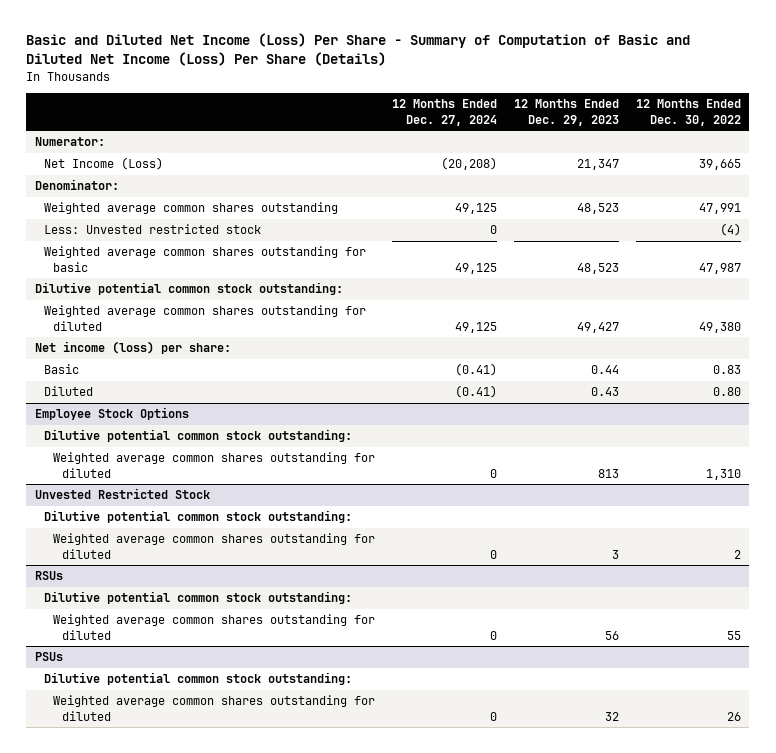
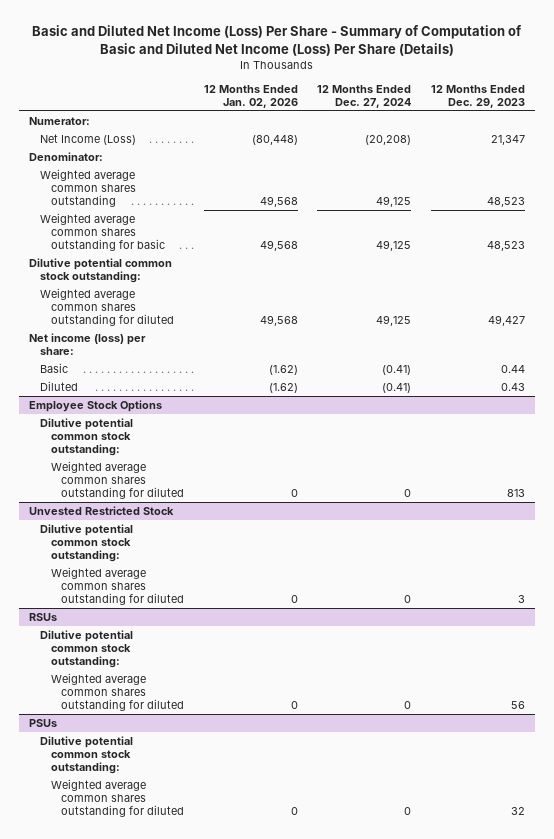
[635,99,741,126] 12 Months Ended Dec. 30, 2022 -> none
none -> [203,84,298,108] 12 Months Ended Jan. 02, 2026
[43,224,261,235] Less: Unvested restricted stock -> none

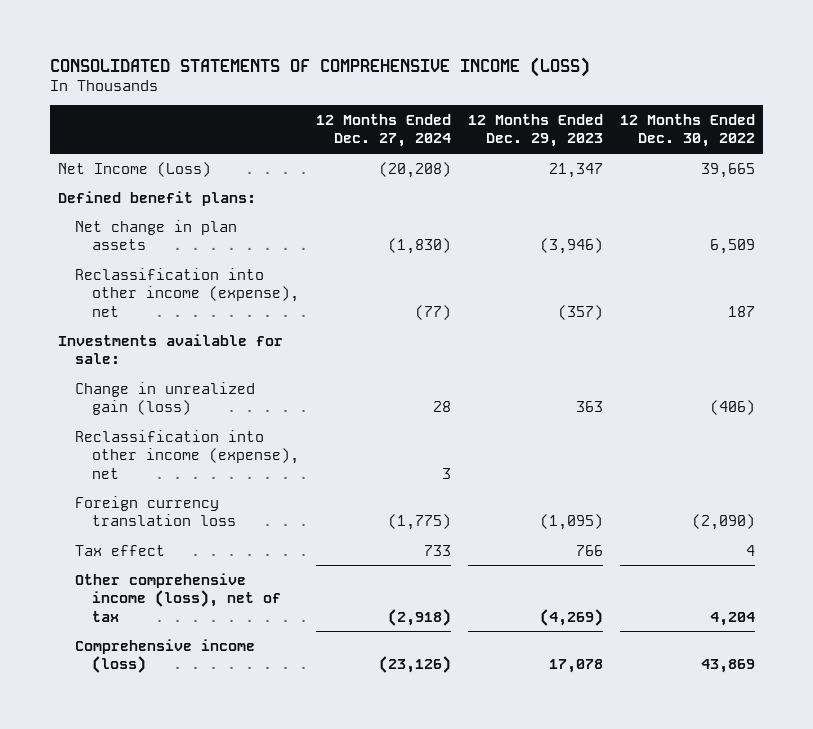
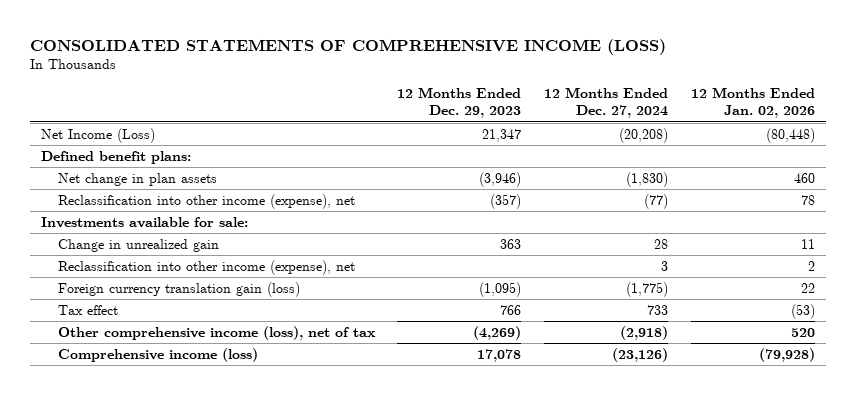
[619,113,755,148] 12 Months Ended Dec. 30, 2022 -> none
none -> [690,87,815,119] 12 Months Ended Jan. 02, 2026
[75,381,256,416] Change in unrealized gain (loss) -> [57,238,219,252] Change in unrealized gain
[75,495,237,527] Foreign currency translation loss -> [57,281,300,297] Foreign currency translation gain (loss)

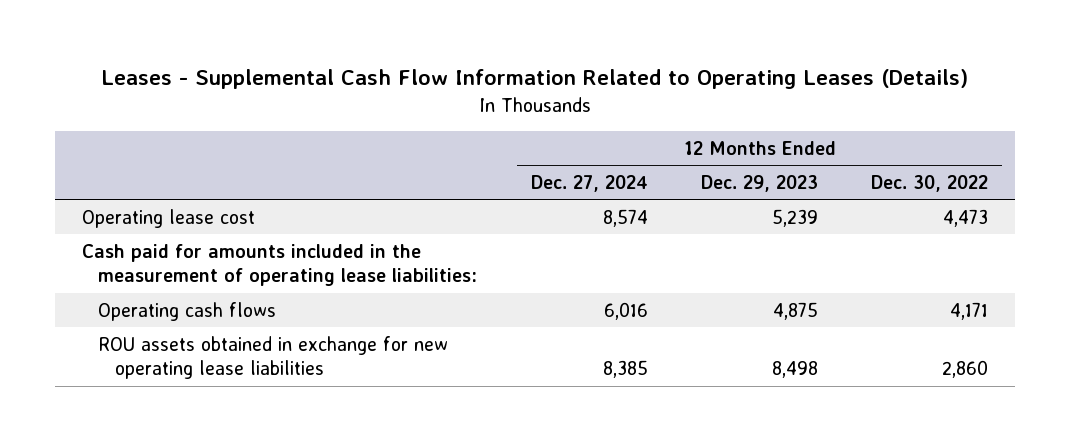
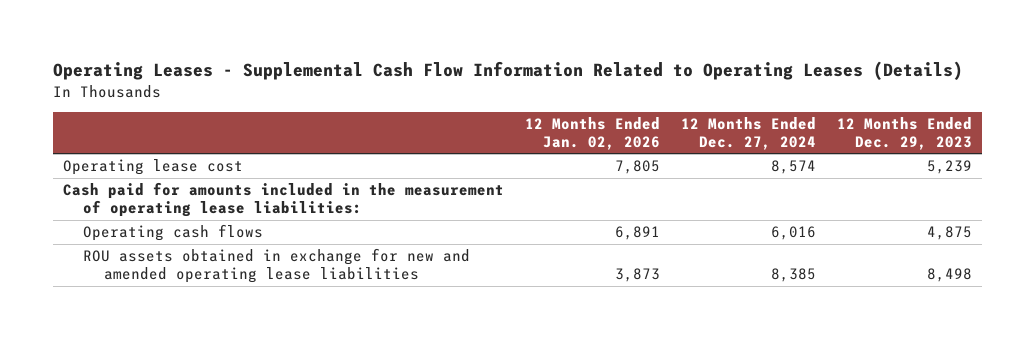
[101,69,969,90] Leases - Supplemental Cash Flow Information Related to Operating Leases (Details) -> [52,61,963,81] Operating Leases - Supplemental Cash Flow Information Related to Operating Leases (Details)
[871,174,989,192] Dec. 30, 2022 -> none
none -> [524,117,660,150] 12 Months Ended Jan. 02, 2026
[98,335,449,380] ROU assets obtained in exchange for new operating lease liabilities -> [83,248,471,283] ROU assets obtained in exchange for new and amended operating lease liabilities

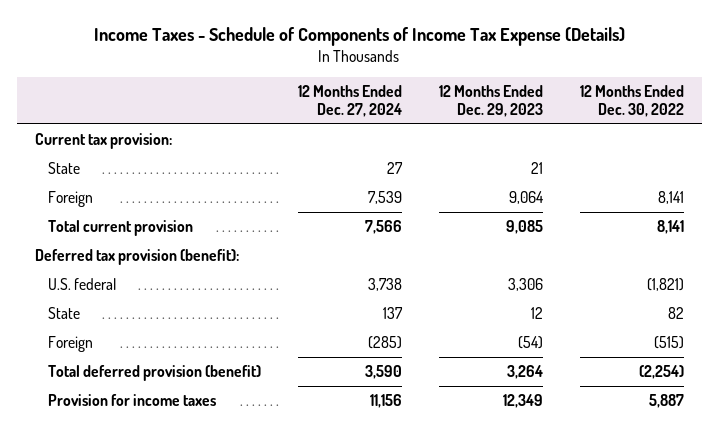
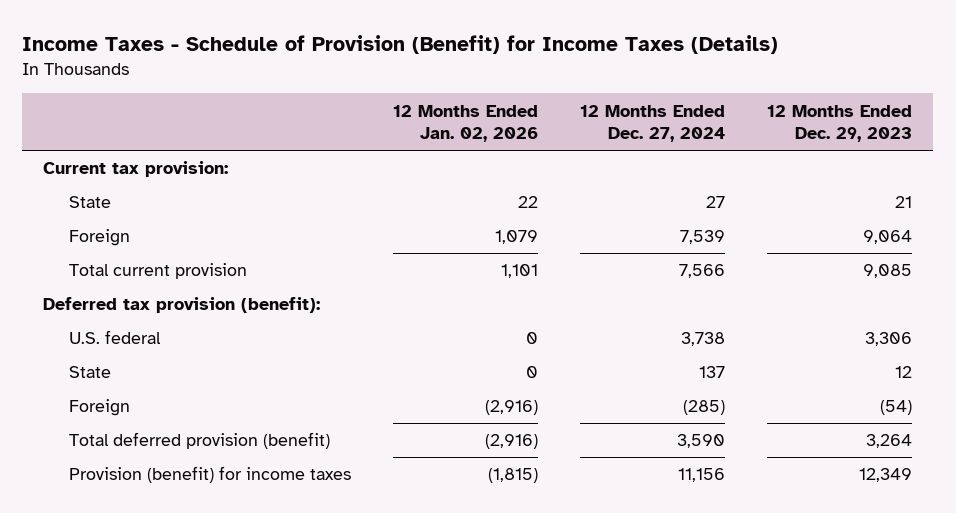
[94,26,626,46] Income Taxes - Schedule of Components of Income Tax Expense (Details) -> [22,34,779,54] Income Taxes - Schedule of Provision (Benefit) for Income Taxes (Details)
[579,85,684,118] 12 Months Ended Dec. 30, 2022 -> none
none -> [392,104,538,142] 12 Months Ended Jan. 02, 2026
[47,394,216,407] Provision for income taxes -> [68,466,351,484] Provision (benefit) for income taxes

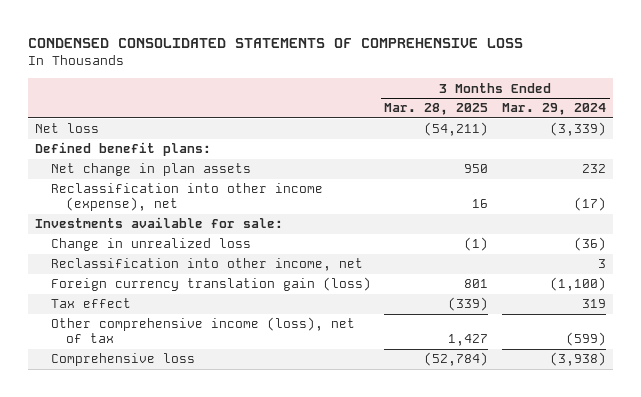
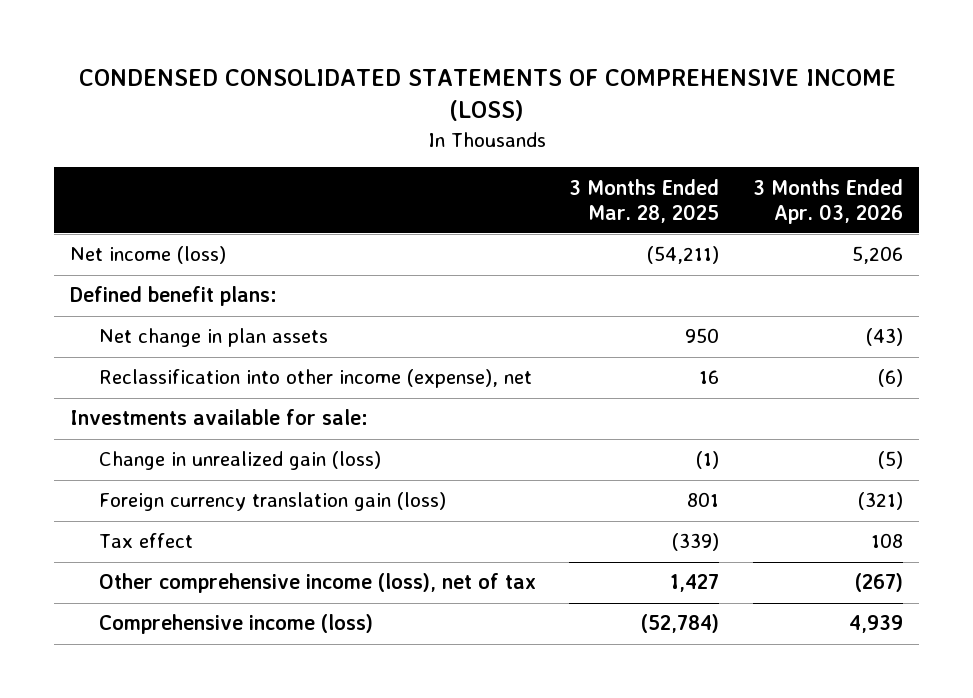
[28,38,524,49] CONDENSED CONSOLIDATED STATEMENTS OF COMPREHENSIVE LOSS -> [78,69,896,122] CONDENSED CONSOLIDATED STATEMENTS OF COMPREHENSIVE INCOME (LOSS)
[502,103,607,116] Mar. 29, 2024 -> none
none -> [752,178,903,224] 3 Months Ended Apr. 03, 2026
[35,123,100,134] Net loss -> [70,246,227,265] Net income (loss)
[50,258,363,272] Reclassification into other income, net -> none
[50,238,251,252] Change in unrealized loss -> [99,451,382,471] Change in unrealized gain (loss)
[50,353,195,367] Comprehensive loss -> [99,614,374,635] Comprehensive income (loss)

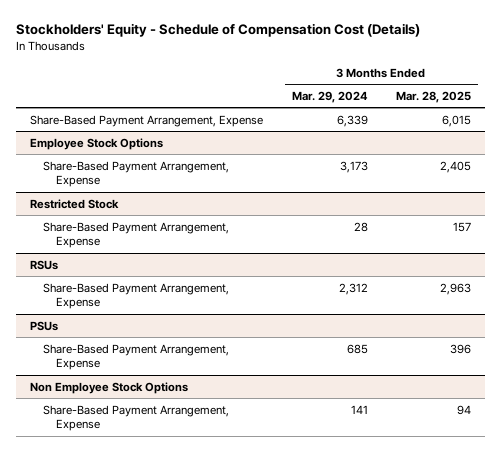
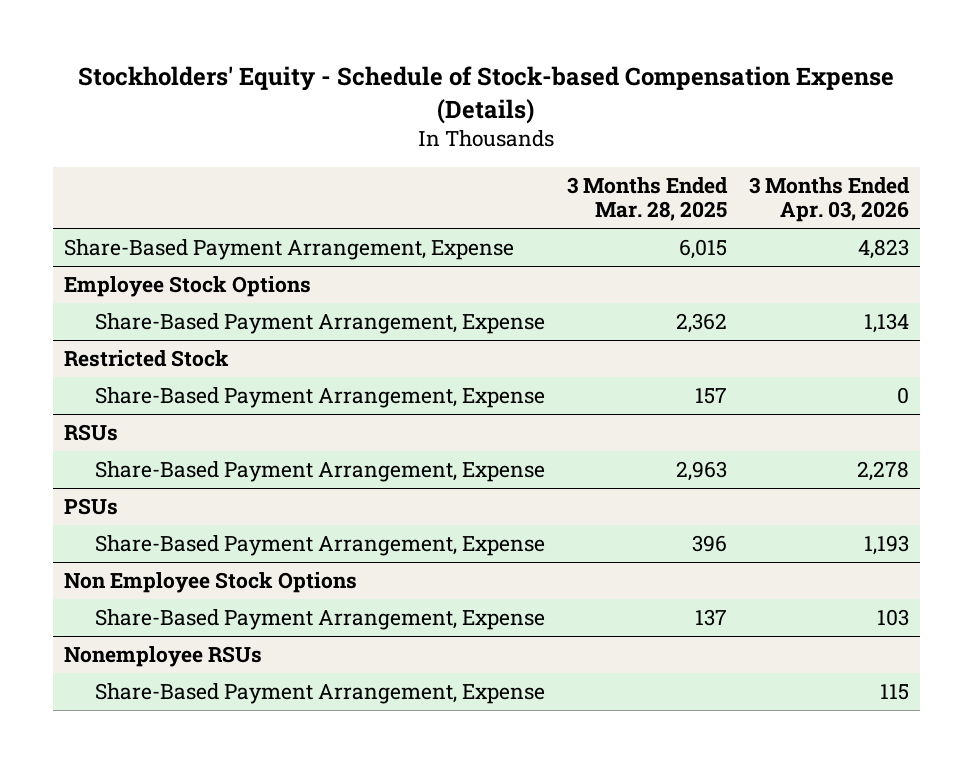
[16,22,421,37] Stockholders' Equity - Schedule of Compensation Cost (Details) -> [78,66,895,124] Stockholders' Equity - Schedule of Stock-based Compensation Expense (Details)
[291,90,368,103] Mar. 29, 2024 -> none
none -> [748,176,910,223] 3 Months Ended Apr. 03, 2026
[440,160,472,173] 2,405 -> [676,312,728,333] 2,362
[457,404,472,415] 94 -> [695,608,728,626] 137
none -> [63,645,262,667] Nonemployee RSUs
none -> [95,682,546,704] Share-Based Payment Arrangement, Expense

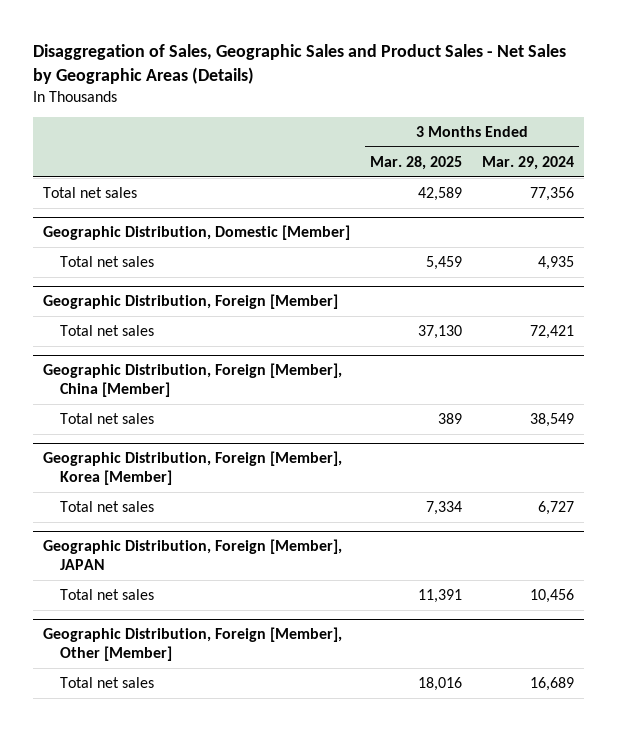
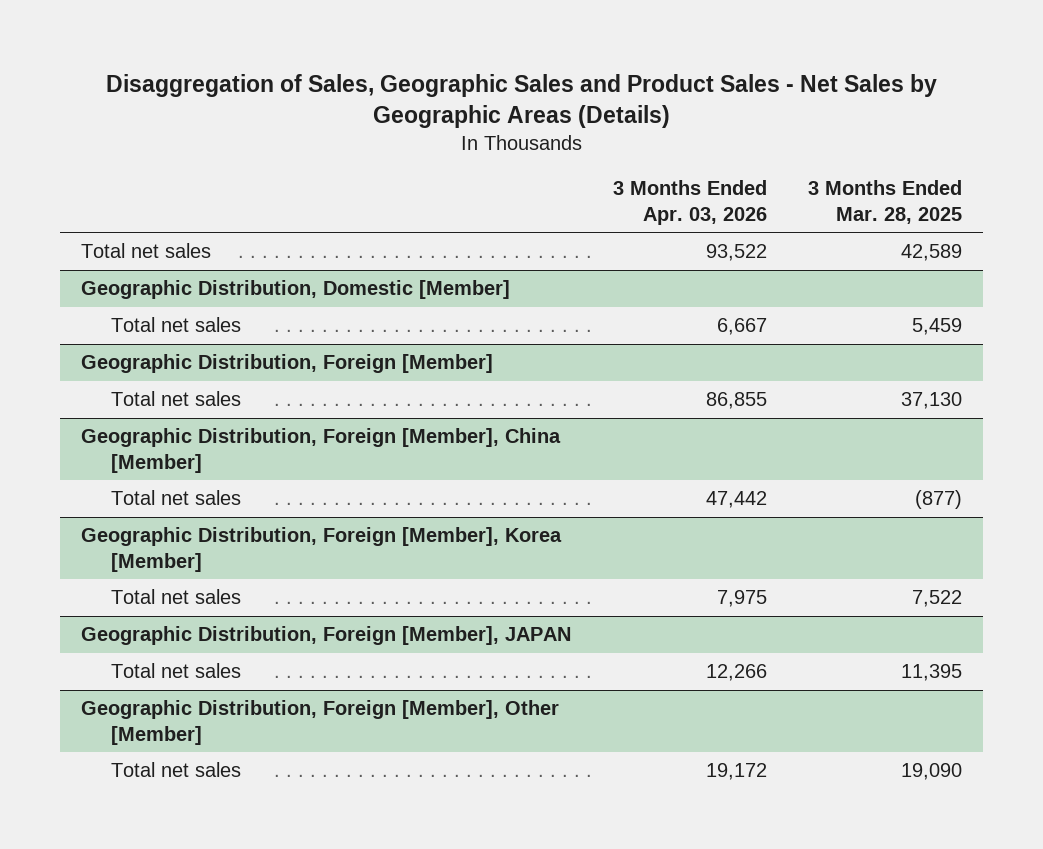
[481,155,574,170] Mar. 29, 2024 -> none
none -> [612,180,767,225] 3 Months Ended Apr. 03, 2026
[437,412,462,424] 389 -> [915,490,963,510] (877)
[425,500,462,515] 7,334 -> [912,590,963,608] 7,522
[417,588,462,603] 11,391 -> [901,664,963,682] 11,395
[417,676,462,691] 18,016 -> [901,763,963,781] 19,090

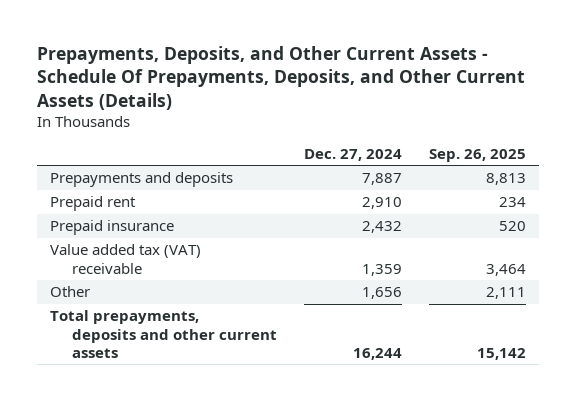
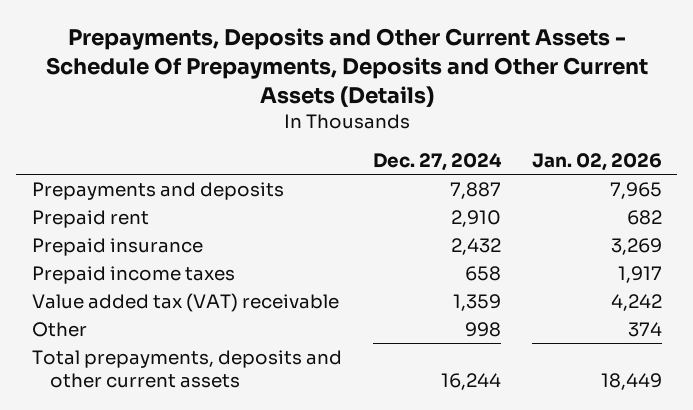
[36,45,525,110] Prepayments, Deposits, and Other Current Assets - Schedule Of Prepayments, Deposits, and Other Current Assets (Details) -> [45,28,648,107] Prepayments, Deposits and Other Current Assets - Schedule Of Prepayments, Deposits and Other Current Assets (Details)
[428,149,526,163] Sep. 26, 2025 -> none
none -> [531,152,662,171] Jan. 02, 2026
none -> [31,265,235,284] Prepaid income taxes
[361,287,402,300] 1,656 -> [464,321,501,337] 998

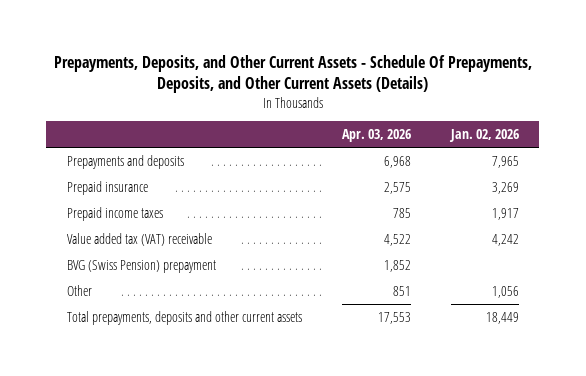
[45,28,648,107] Prepayments, Deposits and Other Current Assets - Schedule Of Prepayments, Deposits and Other Current Assets (Details) -> [53,54,532,94] Prepayments, Deposits, and Other Current Assets - Schedule Of Prepayments, Deposits, and Other Current Assets (Details)
[372,152,502,171] Dec. 27, 2024 -> none
none -> [341,129,411,143] Apr. 03, 2026
[31,209,149,228] Prepaid rent -> none
none -> [66,259,216,273] BVG (Swiss Pension) prepayment
[627,321,662,337] 374 -> [492,285,520,298] 1,056

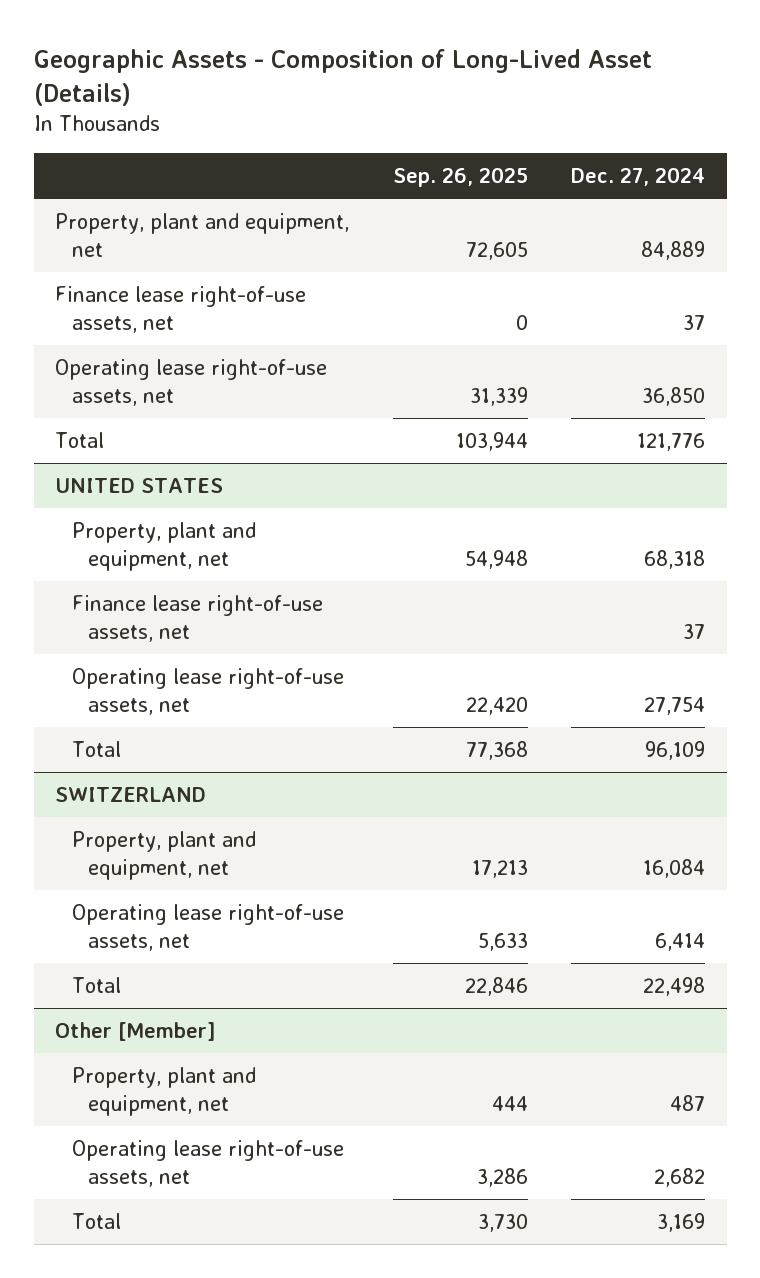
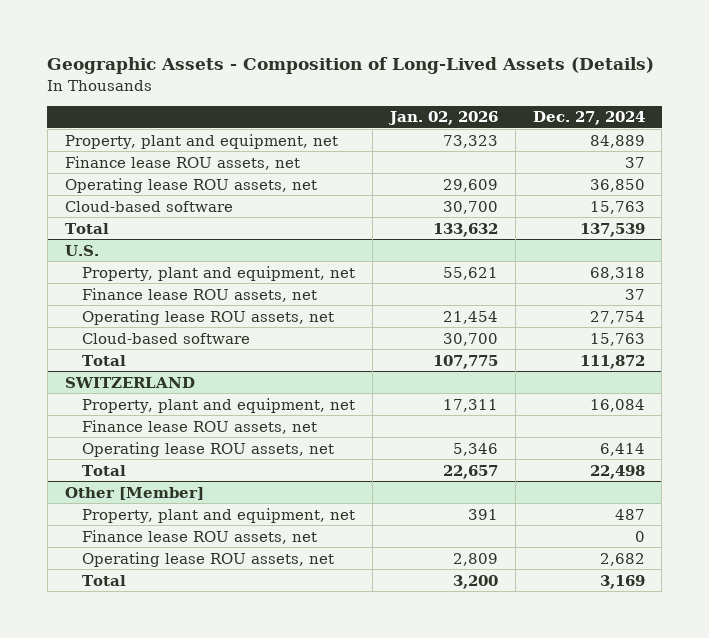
[33,48,652,106] Geographic Assets - Composition of Long-Lived Asset (Details) -> [47,57,655,75] Geographic Assets - Composition of Long-Lived Assets (Details)
[392,167,528,188] Sep. 26, 2025 -> none
none -> [388,111,499,126] Jan. 02, 2026
[55,285,307,333] Finance lease right-of-use assets, net -> [64,155,300,170] Finance lease ROU assets, net
[55,358,328,406] Operating lease right-of-use assets, net -> [64,177,317,193] Operating lease ROU assets, net
none -> [64,200,233,212] Cloud-based software
[636,432,705,451] 121,776 -> [579,222,645,237] 137,539
[55,477,224,493] UNITED STATES -> [64,244,99,256] U.S.
[71,594,323,642] Finance lease right-of-use assets, net -> [82,287,318,302] Finance lease ROU assets, net
[71,667,344,715] Operating lease right-of-use assets, net -> [82,309,335,325] Operating lease ROU assets, net
none -> [82,332,251,344] Cloud-based software
[644,740,705,760] 96,109 -> [579,354,645,369] 111,872
none -> [82,419,318,434] Finance lease ROU assets, net
[71,903,344,951] Operating lease right-of-use assets, net -> [82,441,335,457] Operating lease ROU assets, net
none -> [82,529,318,544] Finance lease ROU assets, net
[71,1139,344,1187] Operating lease right-of-use assets, net -> [82,551,335,567] Operating lease ROU assets, net

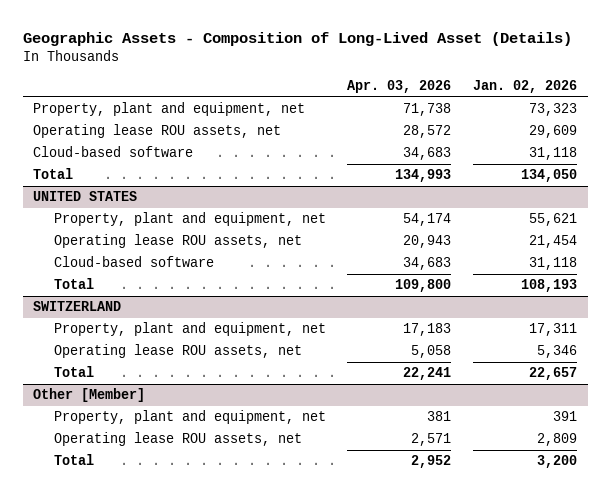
[47,57,655,75] Geographic Assets - Composition of Long-Lived Assets (Details) -> [22,32,572,47] Geographic Assets - Composition of Long-Lived Asset (Details)
[532,111,645,126] Dec. 27, 2024 -> none
none -> [347,80,452,94] Apr. 03, 2026
[64,155,300,170] Finance lease ROU assets, net -> none
[443,200,499,214] 30,700 -> [528,147,577,161] 31,118
[433,222,499,237] 133,632 -> [520,169,577,183] 134,050
[64,244,99,256] U.S. -> [33,191,138,202] UNITED STATES
[82,287,318,302] Finance lease ROU assets, net -> none
[443,332,499,346] 30,700 -> [528,257,577,271] 31,118
[433,354,499,369] 107,775 -> [520,279,577,293] 108,193
[82,419,318,434] Finance lease ROU assets, net -> none
[82,529,318,544] Finance lease ROU assets, net -> none

